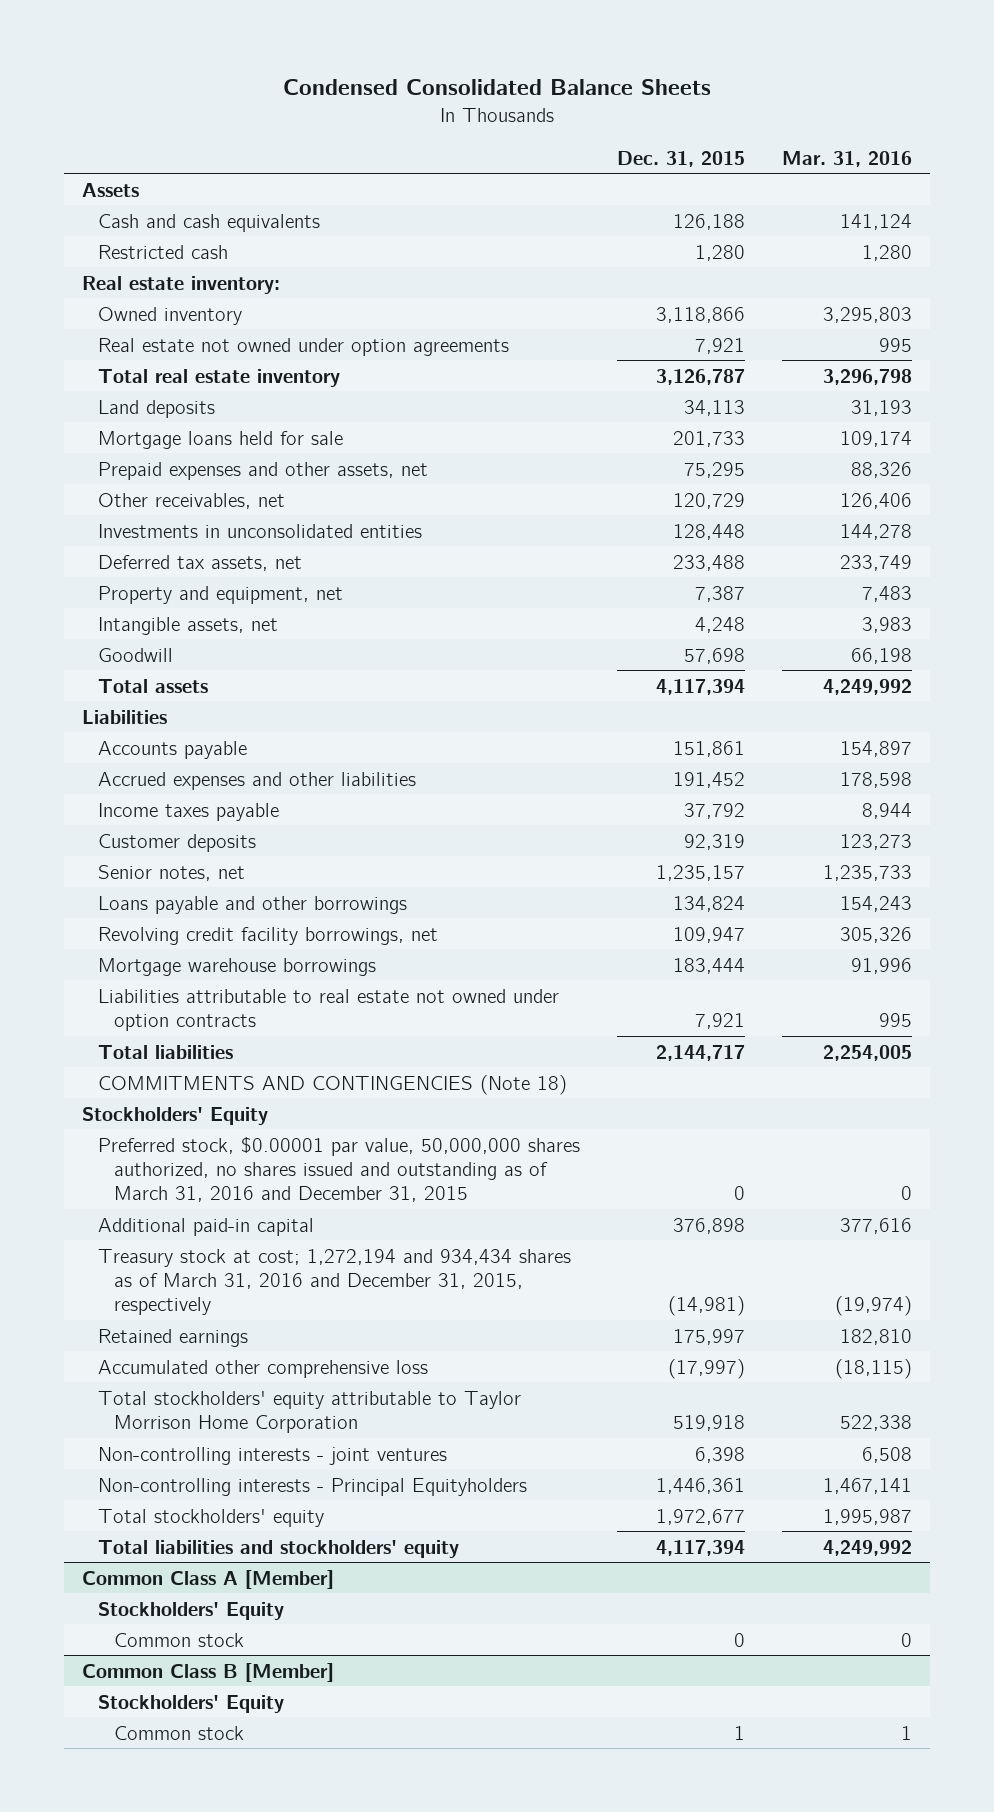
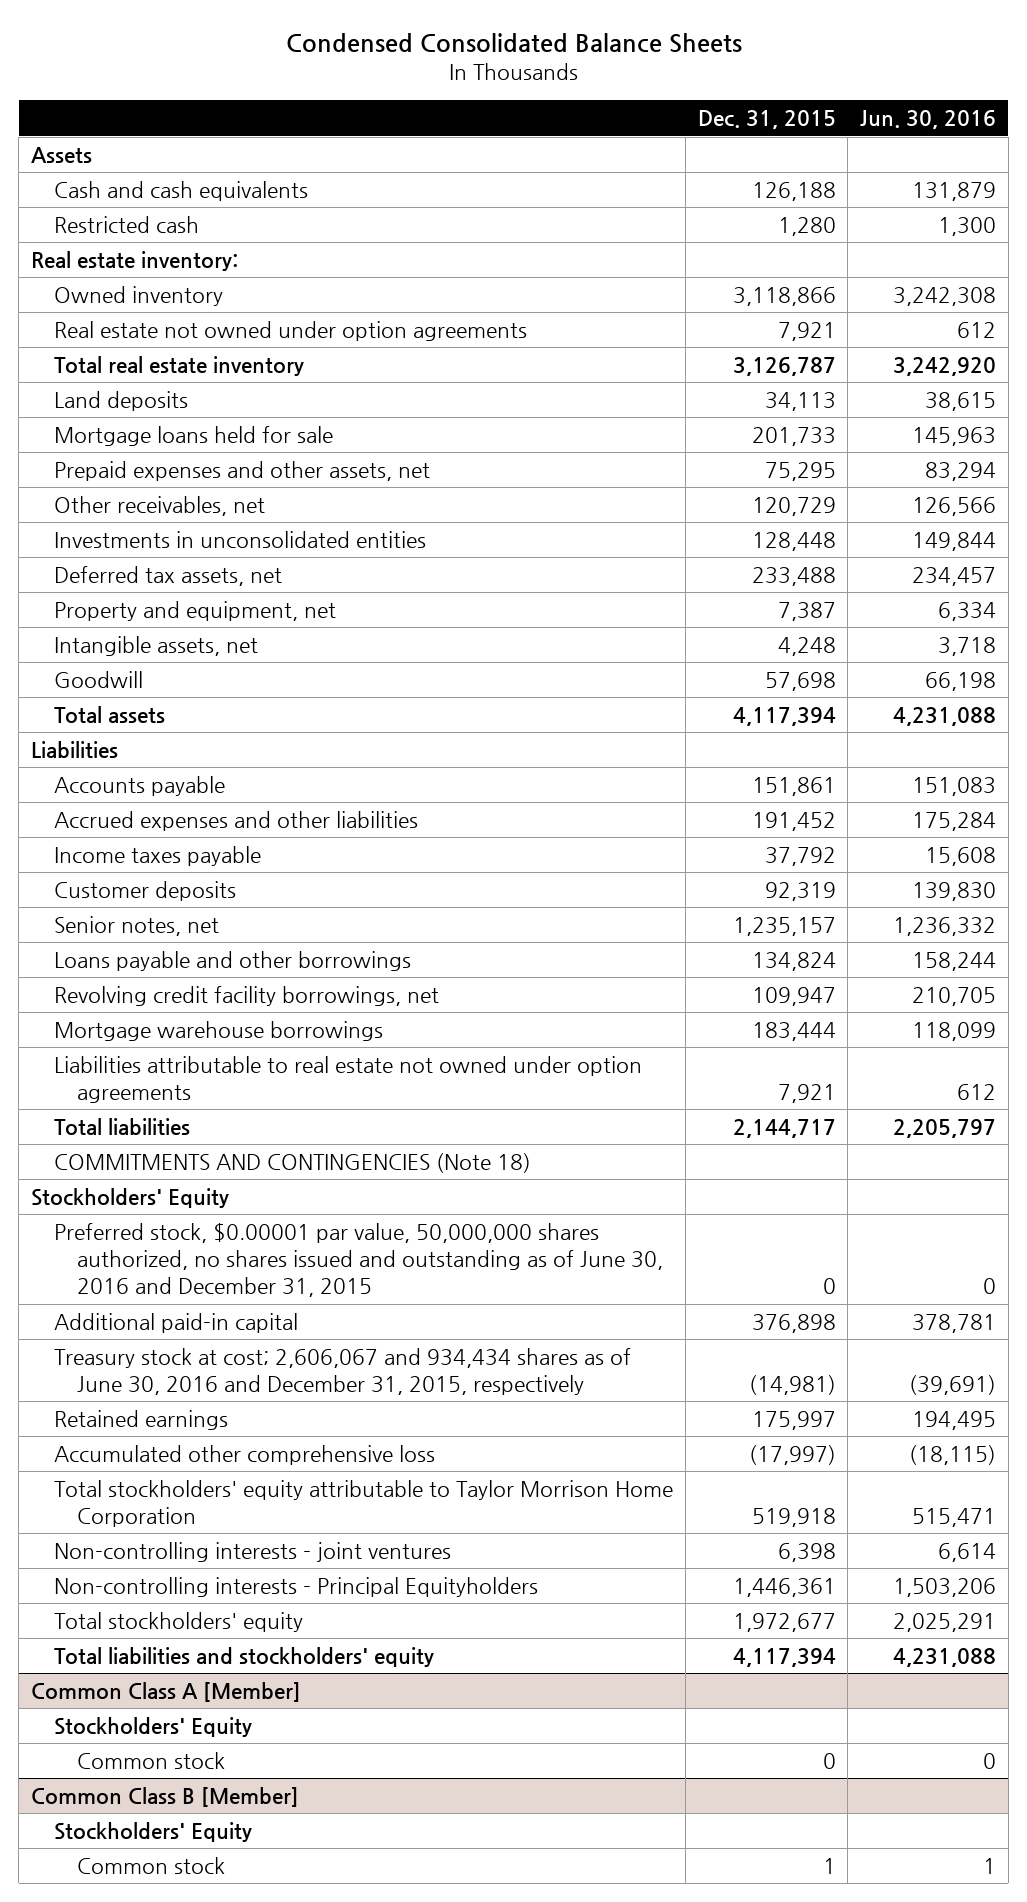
[781,150,912,167] Mar. 31, 2016 -> none
none -> [860,110,997,130] Jun. 30, 2016
[98,988,560,1031] Liabilities attributable to real estate not owned under option contracts -> [54,1055,643,1104] Liabilities attributable to real estate not owned under option agreements
[98,1136,581,1203] Preferred stock, $0.00001 par value, 50,000,000 shares authorized, no shares issued and outstanding as of March 31, 2016 and December 31, 2015 -> [54,1222,664,1298] Preferred stock, $0.00001 par value, 50,000,000 shares authorized, no shares issued and outstanding as of June 30, 2016 and December 31, 2015
[98,1248,572,1316] Treasury stock at cost; 1,272,194 and 934,434 shares as of March 31, 2016 and December 31, 2015, respectively -> [54,1347,632,1396] Treasury stock at cost; 2,606,067 and 934,434 shares as of June 30, 2016 and December 31, 2015, respectively

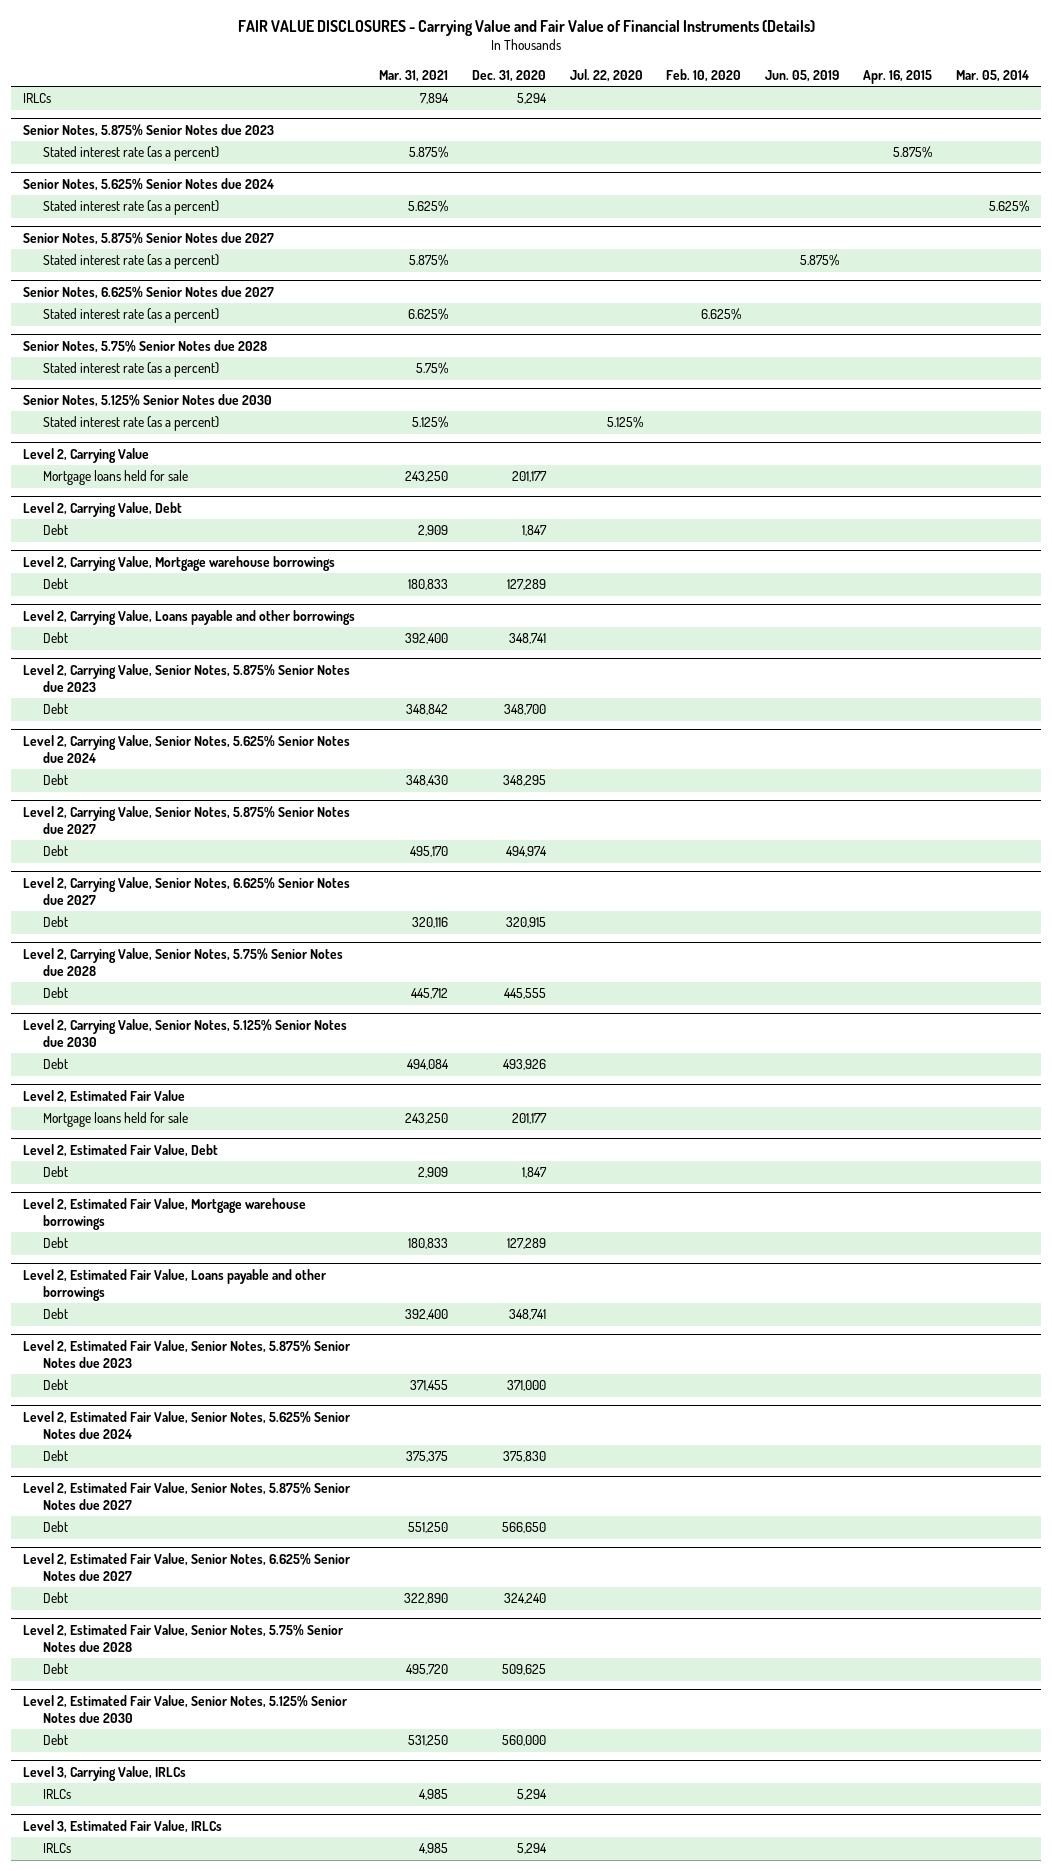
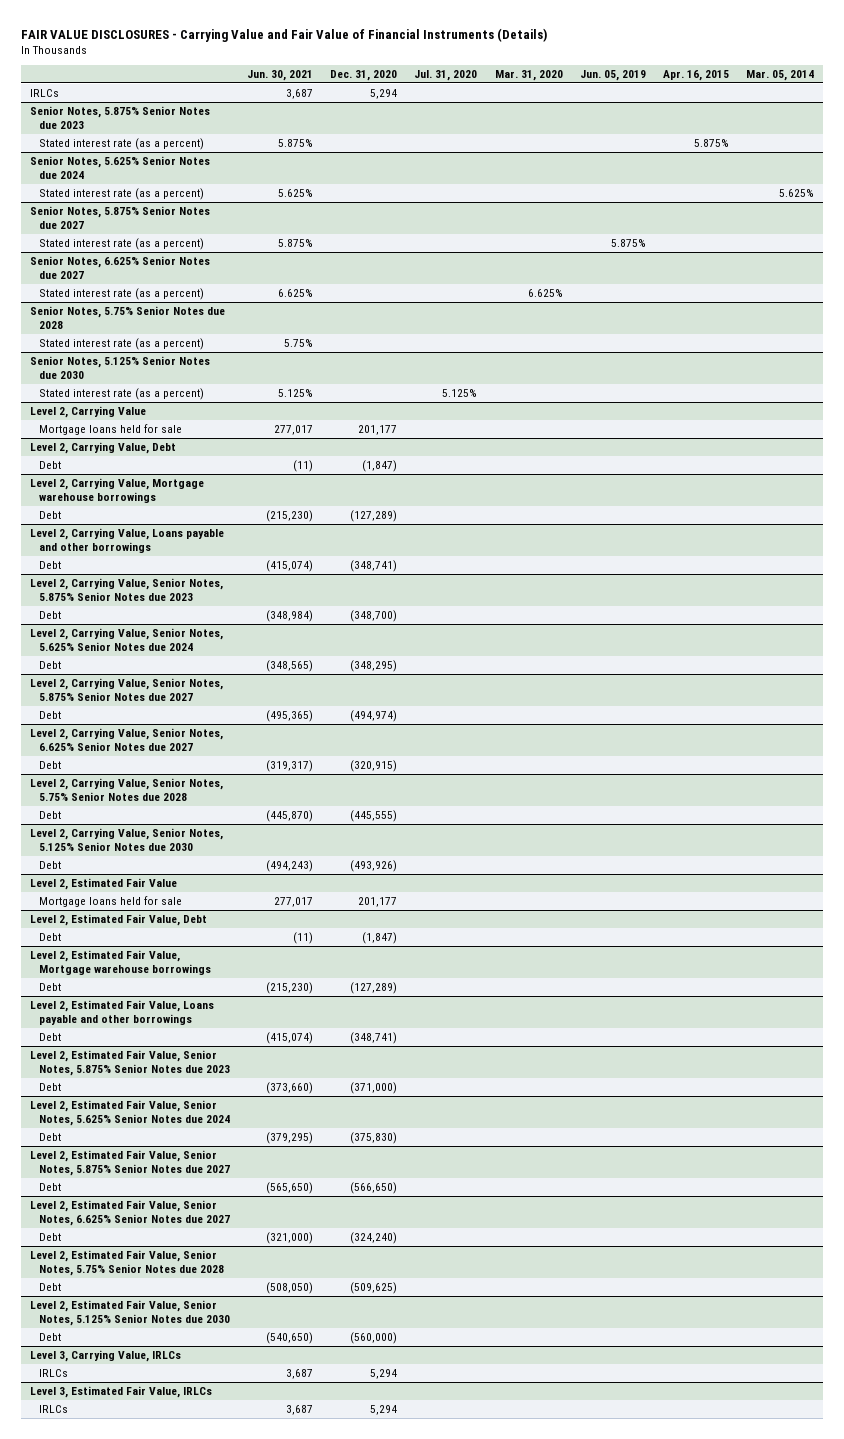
[379,69,449,82] Mar. 31, 2021 -> none
[569,68,643,82] Jul. 22, 2020 -> none
[666,68,742,82] Feb. 10, 2020 -> none
none -> [247,70,314,82] Jun. 30, 2021
none -> [414,70,478,82] Jul. 31, 2020
none -> [494,70,563,82] Mar. 31, 2020
[521,525,547,537] 1,847 -> [362,459,398,472] (1,847)
[506,579,546,591] 127,289 -> [350,509,398,522] (127,289)
[508,633,546,645] 348,741 -> [350,559,398,572] (348,741)
[503,704,546,716] 348,700 -> [350,609,398,622] (348,700)
[502,775,546,787] 348,295 -> [350,659,398,672] (348,295)
[505,846,547,858] 494,974 -> [350,709,398,722] (494,974)
[505,917,546,929] 320,915 -> [350,759,398,772] (320,915)
[503,988,546,1000] 445,555 -> [350,809,398,822] (445,555)
[502,1059,546,1071] 493,926 -> [350,859,398,872] (493,926)
[521,1167,547,1179] 1,847 -> [362,931,398,944] (1,847)
[506,1238,546,1250] 127,289 -> [350,981,398,994] (127,289)
[508,1309,546,1321] 348,741 -> [350,1031,398,1044] (348,741)
[506,1380,546,1392] 371,000 -> [350,1081,398,1094] (371,000)
[502,1451,546,1463] 375,830 -> [350,1131,398,1144] (375,830)
[501,1522,546,1534] 566,650 -> [350,1181,398,1194] (566,650)
[503,1593,546,1605] 324,240 -> [350,1231,398,1244] (324,240)
[501,1664,546,1676] 509,625 -> [350,1281,398,1294] (509,625)
[501,1735,546,1747] 560,000 -> [350,1331,398,1344] (560,000)

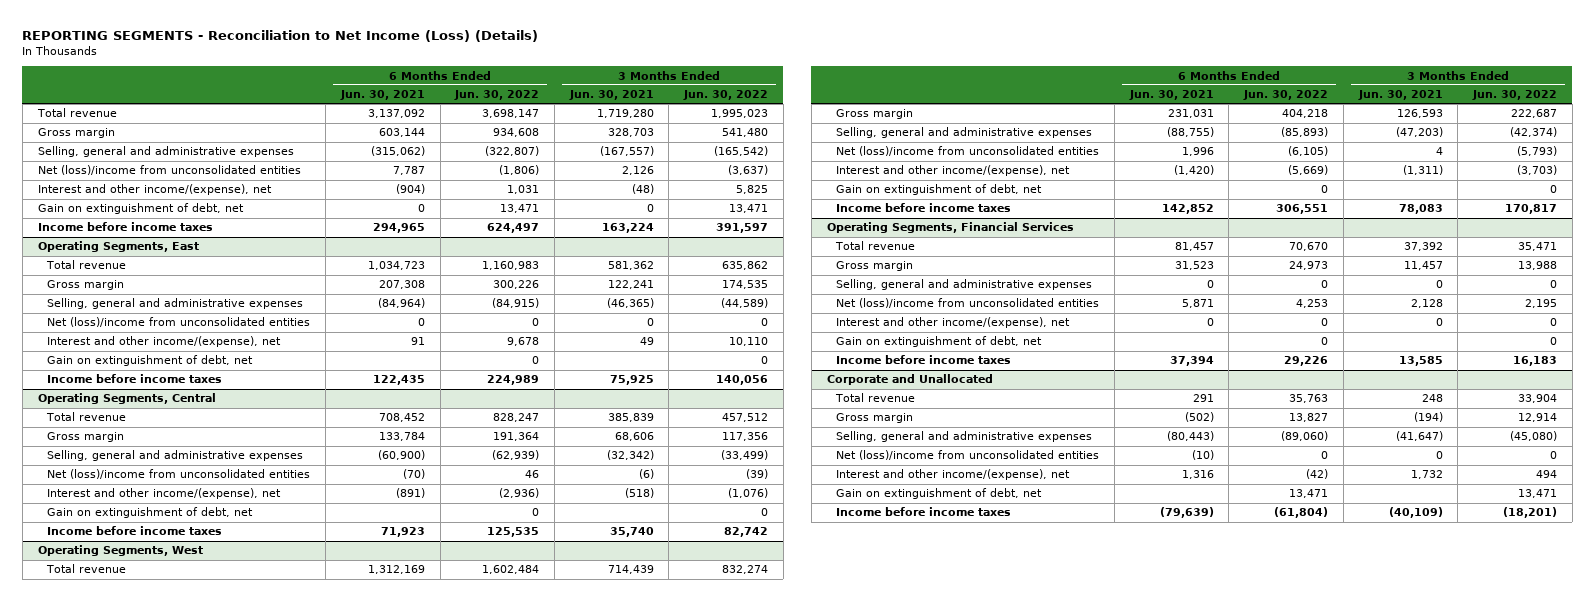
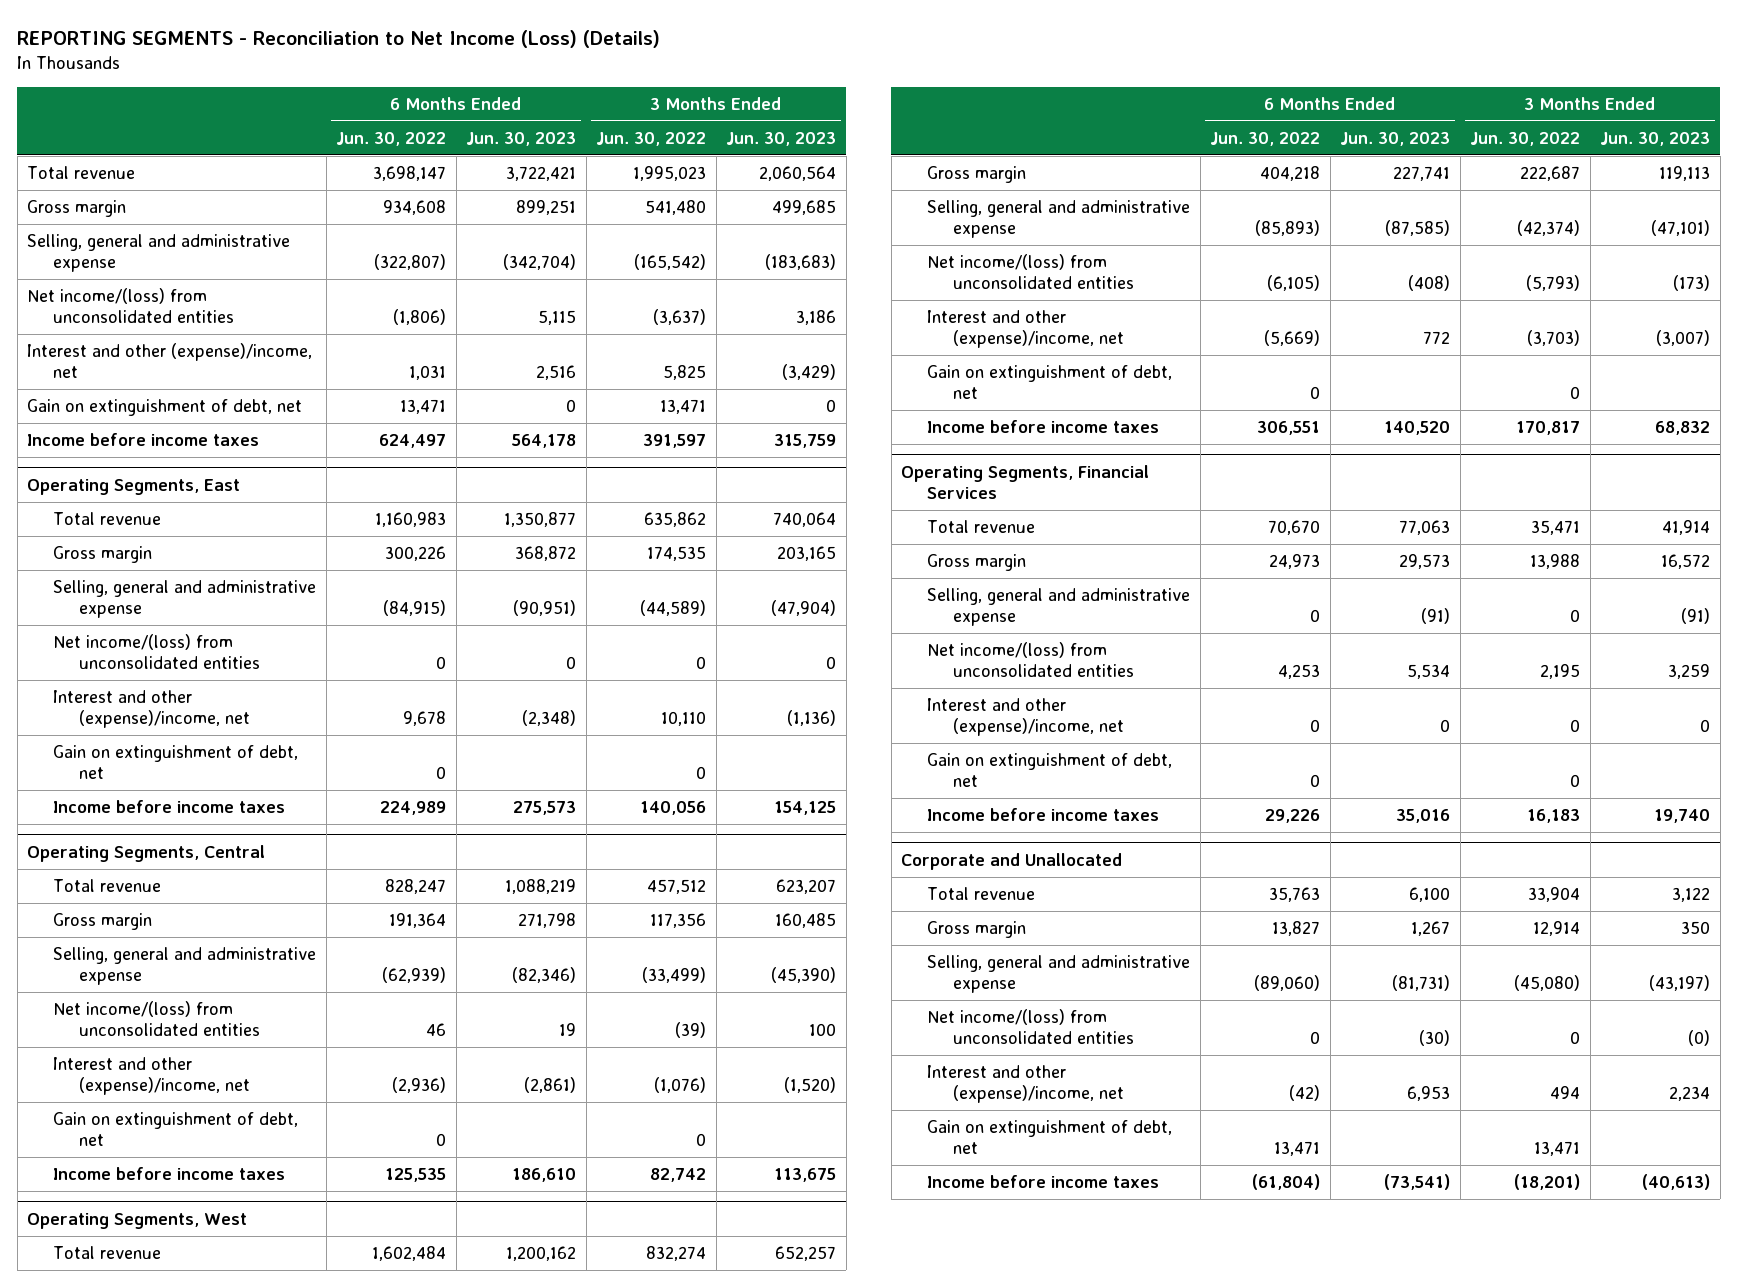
[339,90,425,101] Jun. 30, 2021 -> none
[568,90,654,101] Jun. 30, 2021 -> none
none -> [466,132,577,147] Jun. 30, 2023
none -> [726,132,837,147] Jun. 30, 2023
[37,146,294,158] Selling, general and administrative expenses -> [27,234,291,273] Selling, general and administrative expense
[37,165,301,176] Net (loss)/income from unconsolidated entities -> [27,288,235,324] Net income/(loss) from unconsolidated entities
[37,184,272,196] Interest and other income/(expense), net -> [27,343,313,379] Interest and other (expense)/income, net
[47,298,304,310] Selling, general and administrative expenses -> [53,580,317,619] Selling, general and administrative expense
[47,317,311,328] Net (loss)/income from unconsolidated entities -> [53,634,261,670] Net income/(loss) from unconsolidated entities
[47,336,282,348] Interest and other income/(expense), net -> [53,690,251,729] Interest and other (expense)/income, net
[47,450,304,462] Selling, general and administrative expenses -> [53,947,317,986] Selling, general and administrative expense
[47,469,311,480] Net (loss)/income from unconsolidated entities -> [53,1001,261,1037] Net income/(loss) from unconsolidated entities
[47,488,282,500] Interest and other income/(expense), net -> [53,1057,251,1096] Interest and other (expense)/income, net
[836,127,1093,139] Selling, general and administrative expenses -> [927,200,1191,239] Selling, general and administrative expense
[836,146,1100,157] Net (loss)/income from unconsolidated entities -> [927,254,1135,290] Net income/(loss) from unconsolidated entities
[836,165,1071,177] Interest and other income/(expense), net -> [927,310,1125,349] Interest and other (expense)/income, net
[836,279,1093,291] Selling, general and administrative expenses -> [927,588,1191,627] Selling, general and administrative expense
[836,298,1100,309] Net (loss)/income from unconsolidated entities -> [927,642,1135,678] Net income/(loss) from unconsolidated entities
[836,317,1071,329] Interest and other income/(expense), net -> [927,698,1125,737] Interest and other (expense)/income, net
[836,431,1093,443] Selling, general and administrative expenses -> [927,955,1191,994] Selling, general and administrative expense
[836,450,1100,461] Net (loss)/income from unconsolidated entities -> [927,1009,1135,1045] Net income/(loss) from unconsolidated entities
[836,469,1071,481] Interest and other income/(expense), net -> [927,1065,1125,1104] Interest and other (expense)/income, net

